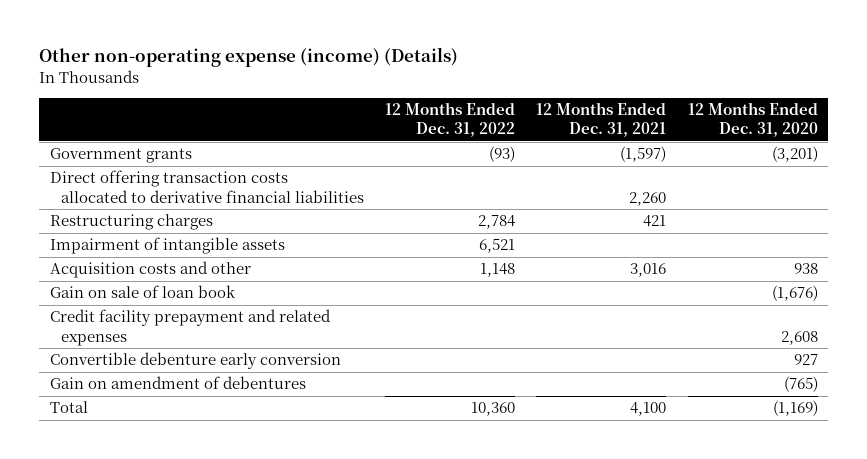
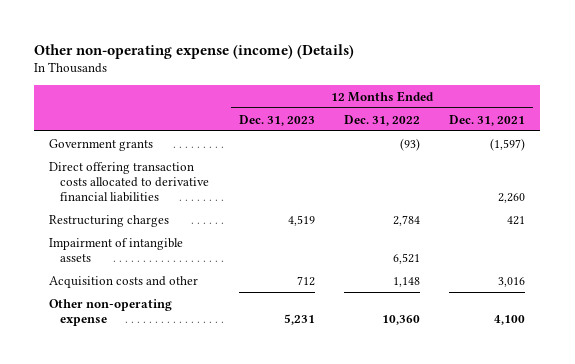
[687,102,818,138] 12 Months Ended Dec. 31, 2020 -> none
none -> [238,114,315,126] Dec. 31, 2023
[49,285,236,299] Gain on sale of loan book -> none
[49,309,331,346] Credit facility prepayment and related expenses -> none
[49,352,341,370] Convertible debenture early conversion -> none
[49,376,306,390] Gain on amendment of debentures -> none
[49,401,88,414] Total -> [49,298,173,326] Other non-operating expense

